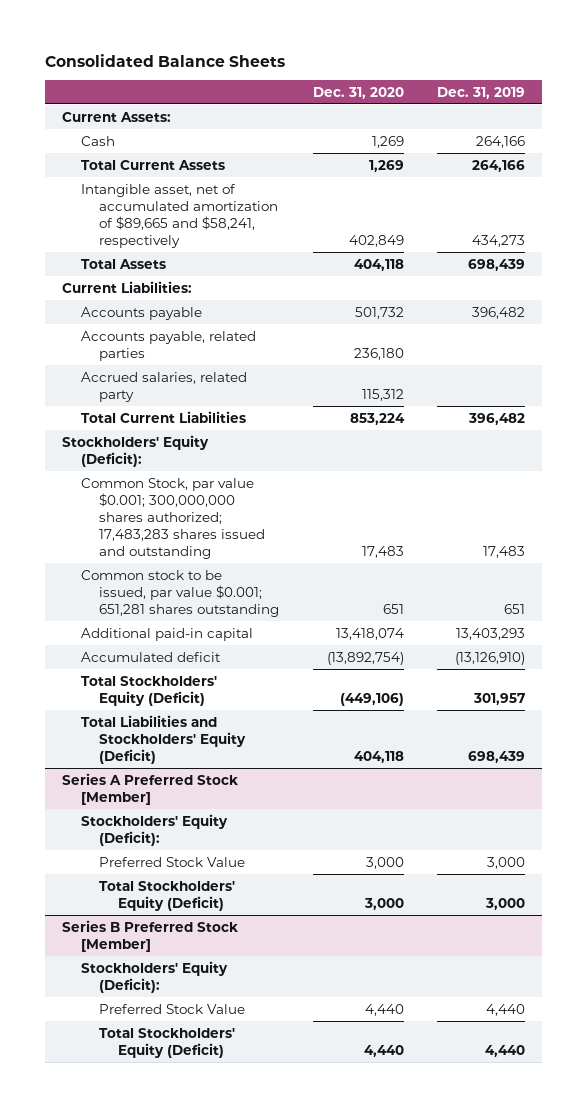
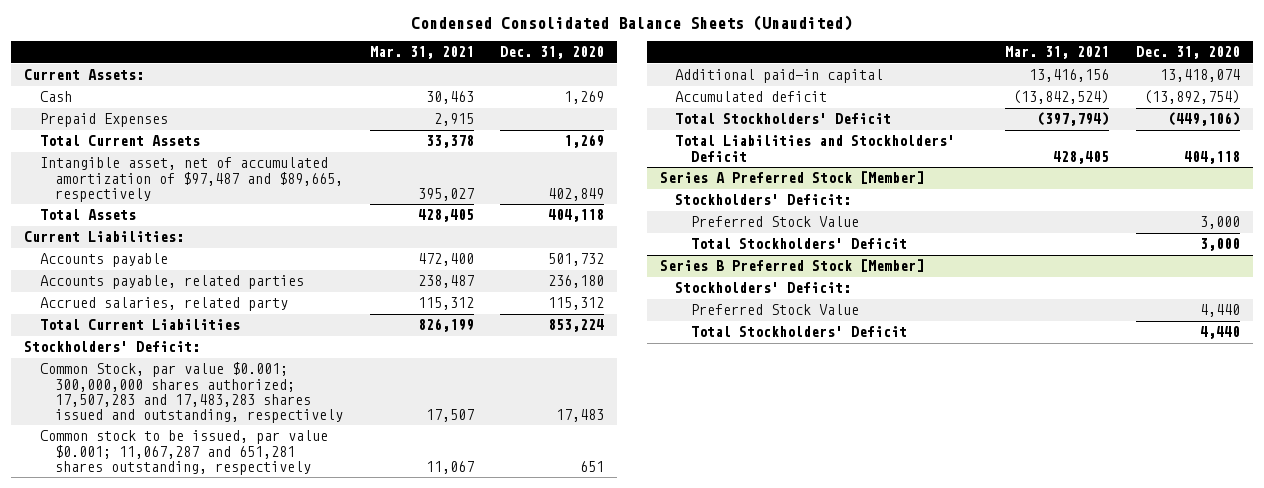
[45,53,286,67] Consolidated Balance Sheets -> [410,15,852,32] Condensed Consolidated Balance Sheets (Unaudited)
[437,86,526,99] Dec. 31, 2019 -> none
none -> [369,46,474,60] Mar. 31, 2021
none -> [39,113,168,128] Prepaid Expenses
[80,183,279,248] Intangible asset, net of accumulated amortization of $89,665 and $58,241, respectively -> [39,157,344,202] Intangible asset, net of accumulated amortization of $97,487 and $89,665, respectively
[62,434,210,467] Stockholders' Equity (Deficit): -> [24,341,201,353] Stockholders' Deficit:
[80,477,266,559] Common Stock, par value $0.001; 300,000,000 shares authorized; 17,483,283 shares issued and outstanding -> [39,362,344,424] Common Stock, par value $0.001; 300,000,000 shares authorized; 17,507,283 and 17,483,283 shares issued and outstanding, respectively
[80,569,280,617] Common stock to be issued, par value $0.001; 651,281 shares outstanding -> [39,430,328,475] Common stock to be issued, par value $0.001; 11,067,287 and 651,281 shares outstanding, respectively
[80,675,217,706] Total Stockholders' Equity (Deficit) -> [675,113,892,125] Total Stockholders' Deficit
[80,714,247,764] Total Liabilities and Stockholders' Equity (Deficit) -> [675,135,956,162] Total Liabilities and Stockholders' Deficit
[80,813,228,846] Stockholders' Equity (Deficit): -> [675,194,852,206] Stockholders' Deficit:
[99,880,236,911] Total Stockholders' Equity (Deficit) -> [690,238,907,250] Total Stockholders' Deficit
[80,960,228,993] Stockholders' Equity (Deficit): -> [675,282,852,294] Stockholders' Deficit:
[99,1027,236,1058] Total Stockholders' Equity (Deficit) -> [690,326,907,338] Total Stockholders' Deficit

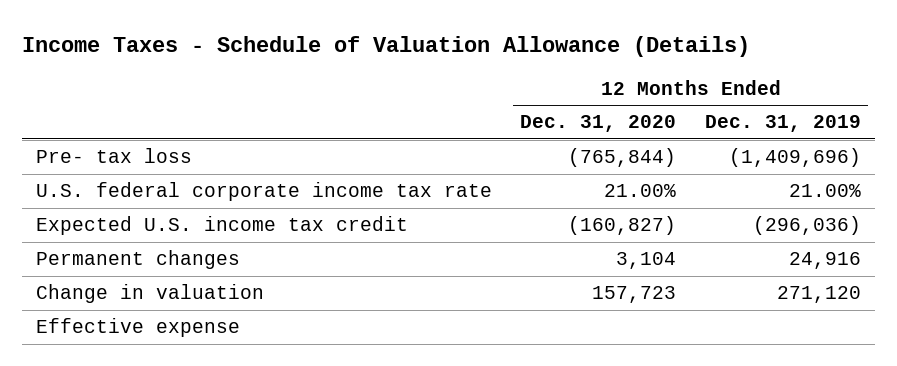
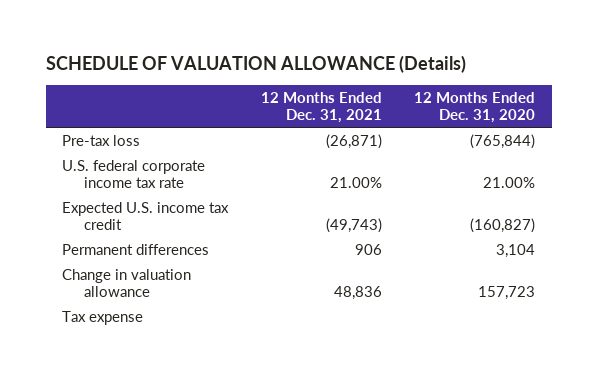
[22,36,751,58] Income Taxes - Schedule of Valuation Allowance (Details) -> [46,54,467,73] SCHEDULE OF VALUATION ALLOWANCE (Details)
[704,115,861,133] Dec. 31, 2019 -> none
none -> [260,91,382,124] 12 Months Ended Dec. 31, 2021
[36,148,193,164] Pre- tax loss -> [62,134,141,146] Pre-tax loss
[36,250,241,270] Permanent changes -> [62,243,210,255] Permanent differences
[36,284,265,304] Change in valuation -> [62,268,192,298] Change in valuation allowance
[36,318,241,338] Effective expense -> [62,310,144,325] Tax expense

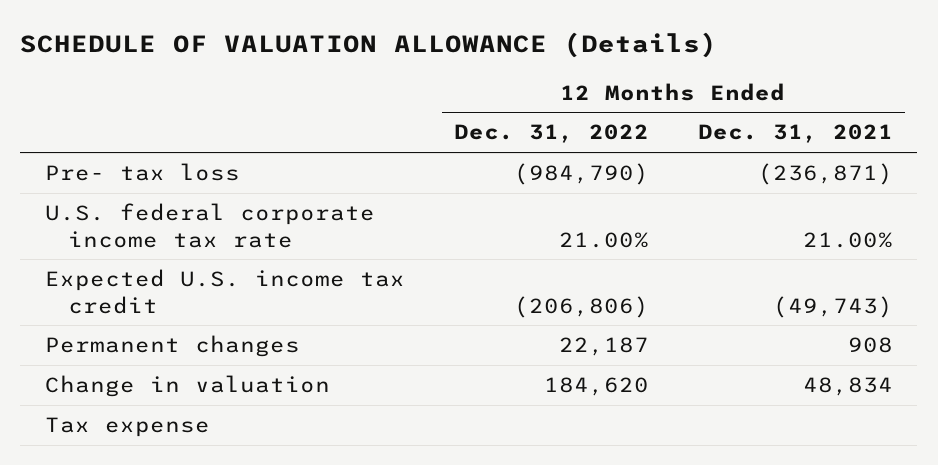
[414,91,536,124] 12 Months Ended Dec. 31, 2020 -> none
none -> [453,124,649,144] Dec. 31, 2022
[62,134,141,146] Pre-tax loss -> [44,163,240,182] Pre- tax loss
[325,133,382,149] (26,871) -> [757,163,893,186] (236,871)
[62,243,210,255] Permanent differences -> [44,335,300,358] Permanent changes
[354,243,382,255] 906 -> [847,337,893,354] 908
[62,268,192,298] Change in valuation allowance -> [44,375,330,398] Change in valuation
[333,286,382,301] 48,836 -> [802,377,893,397] 48,834

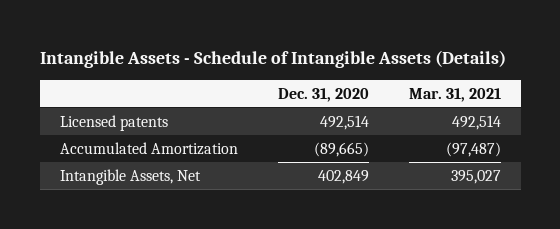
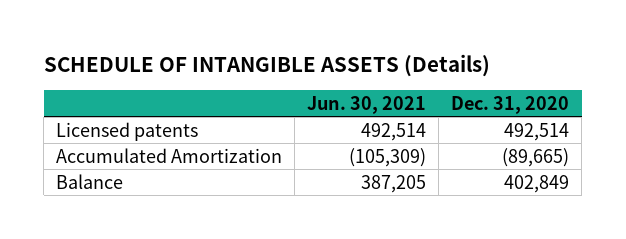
[39,50,506,69] Intangible Assets - Schedule of Intangible Assets (Details) -> [43,53,490,77] SCHEDULE OF INTANGIBLE ASSETS (Details)
[408,87,501,102] Mar. 31, 2021 -> none
none -> [307,95,427,114] Jun. 30, 2021
[59,168,201,185] Intangible Assets, Net -> [56,173,124,189] Balance

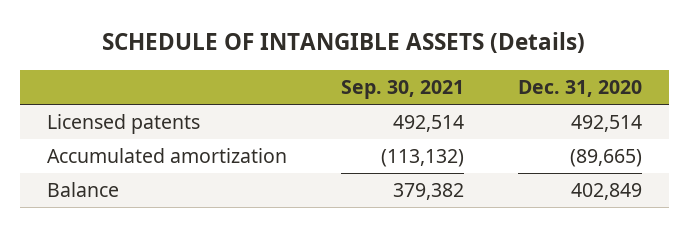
[307,95,427,114] Jun. 30, 2021 -> none
none -> [340,79,464,99] Sep. 30, 2021
[56,147,283,163] Accumulated Amortization -> [46,148,287,164] Accumulated amortization

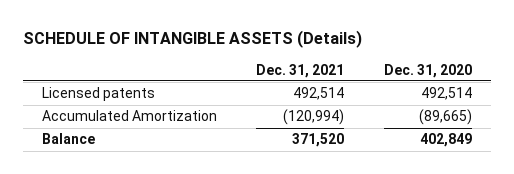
[340,79,464,99] Sep. 30, 2021 -> none
none -> [256,63,345,78] Dec. 31, 2021
[46,148,287,164] Accumulated amortization -> [42,110,218,122] Accumulated Amortization

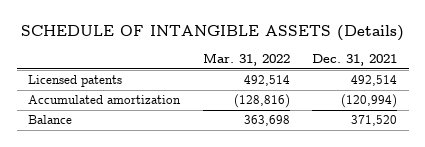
[383,63,472,78] Dec. 31, 2020 -> none
none -> [202,52,290,66] Mar. 31, 2022
[42,110,218,122] Accumulated Amortization -> [28,95,182,105] Accumulated amortization

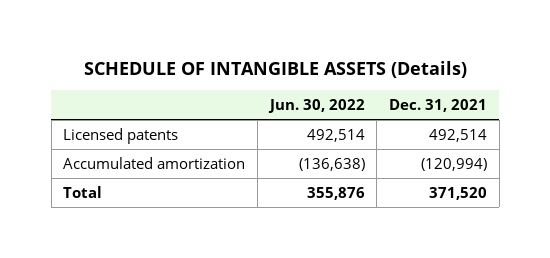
[202,52,290,66] Mar. 31, 2022 -> none
none -> [267,98,365,113] Jun. 30, 2022
[28,115,73,125] Balance -> [63,185,103,198] Total

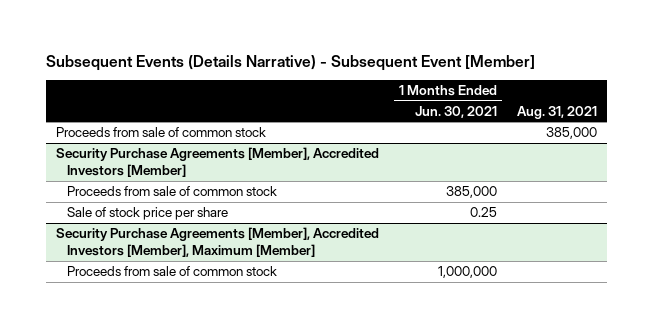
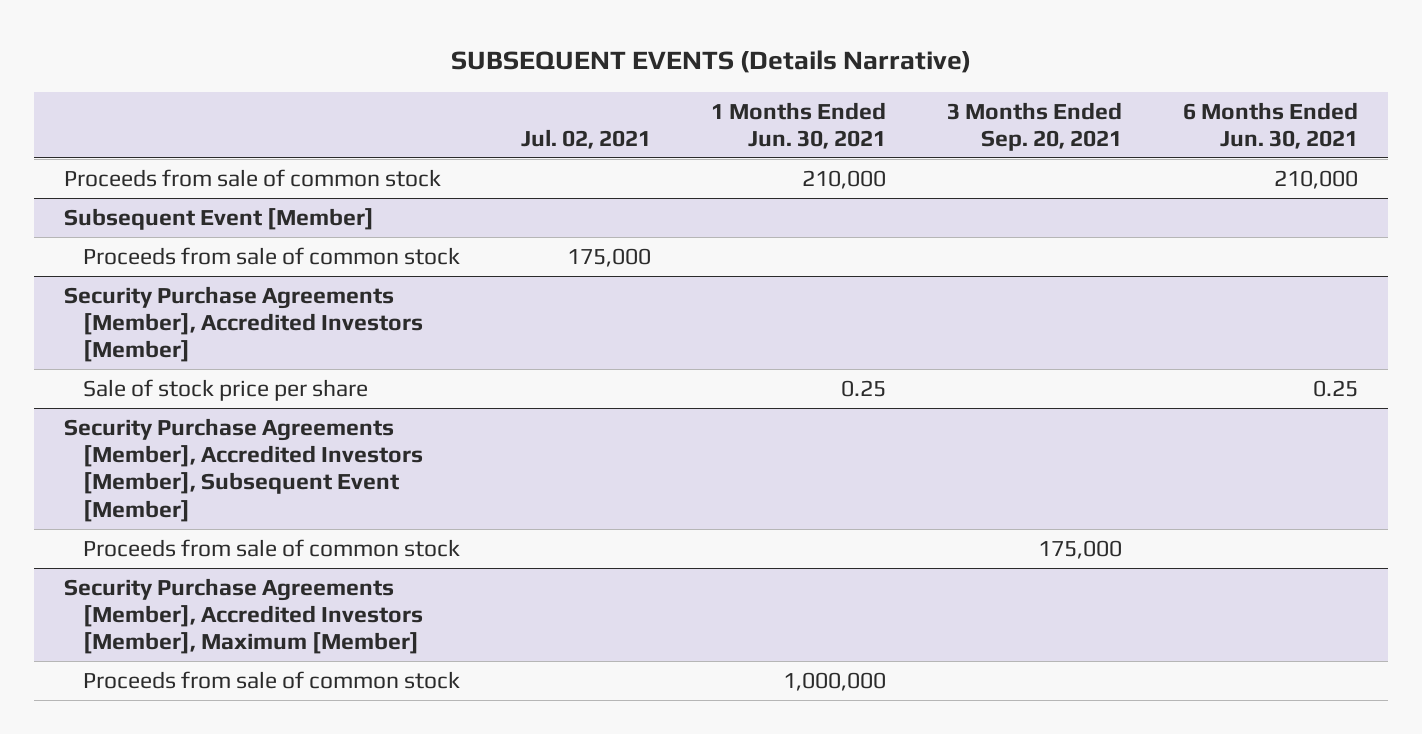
[46,54,536,71] Subsequent Events (Details Narrative) - Subsequent Event [Member] -> [450,50,971,74] SUBSEQUENT EVENTS (Details Narrative)
[517,106,598,120] Aug. 31, 2021 -> none
none -> [520,129,651,150] Jul. 02, 2021
none -> [947,101,1123,152] 3 Months Ended Sep. 20, 2021
none -> [1182,101,1358,150] 6 Months Ended Jun. 30, 2021
none -> [63,168,441,187] Proceeds from sale of common stock
none -> [63,207,374,230] Subsequent Event [Member]
[67,186,278,197] Proceeds from sale of common stock -> none
none -> [63,417,423,522] Security Purchase Agreements [Member], Accredited Investors [Member], Subsequent Event [Member]
none -> [82,538,460,557] Proceeds from sale of common stock

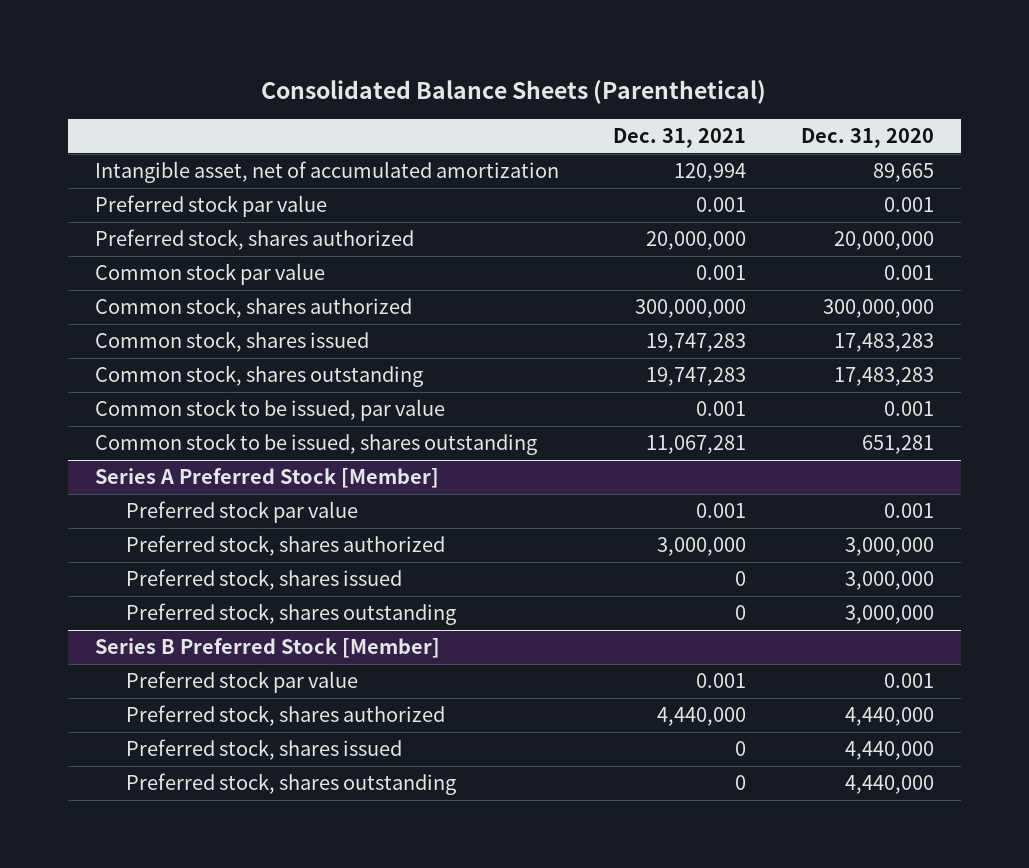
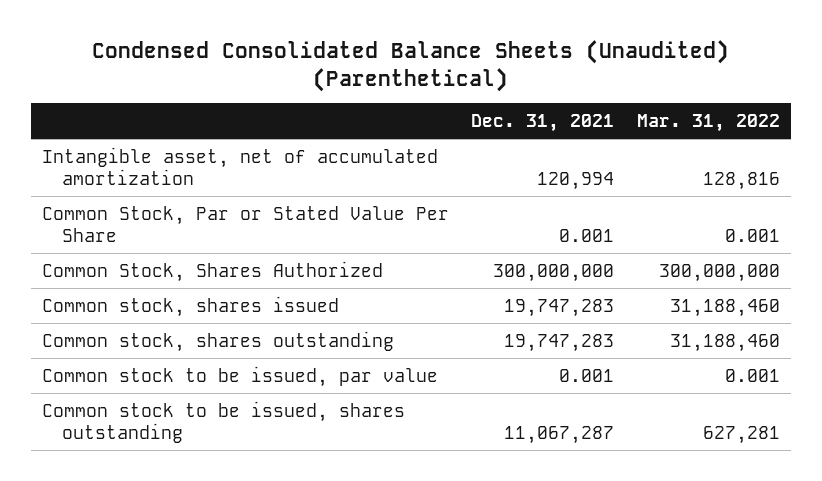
[261,79,767,104] Consolidated Balance Sheets (Parenthetical) -> [91,40,729,92] Condensed Consolidated Balance Sheets (Unaudited) (Parenthetical)
[800,128,934,149] Dec. 31, 2020 -> none
none -> [636,113,780,132] Mar. 31, 2022
[95,195,328,218] Preferred stock par value -> none
[95,229,415,251] Preferred stock, shares authorized -> none
[95,263,326,286] Common stock par value -> [41,205,449,242] Common Stock, Par or Stated Value Per Share
[95,297,413,319] Common stock, shares authorized -> [41,260,383,282] Common Stock, Shares Authorized
[95,468,440,489] Series A Preferred Stock [Member] -> none
[125,501,358,524] Preferred stock par value -> none
[125,535,445,557] Preferred stock, shares authorized -> none
[125,569,402,591] Preferred stock, shares issued -> none
[125,603,456,626] Preferred stock, shares outstanding -> none
[95,638,441,659] Series B Preferred Stock [Member] -> none
[125,671,358,694] Preferred stock par value -> none
[125,705,445,727] Preferred stock, shares authorized -> none
[125,739,402,761] Preferred stock, shares issued -> none
[125,773,456,796] Preferred stock, shares outstanding -> none
[646,435,747,455] 11,067,281 -> [504,425,615,444] 11,067,287

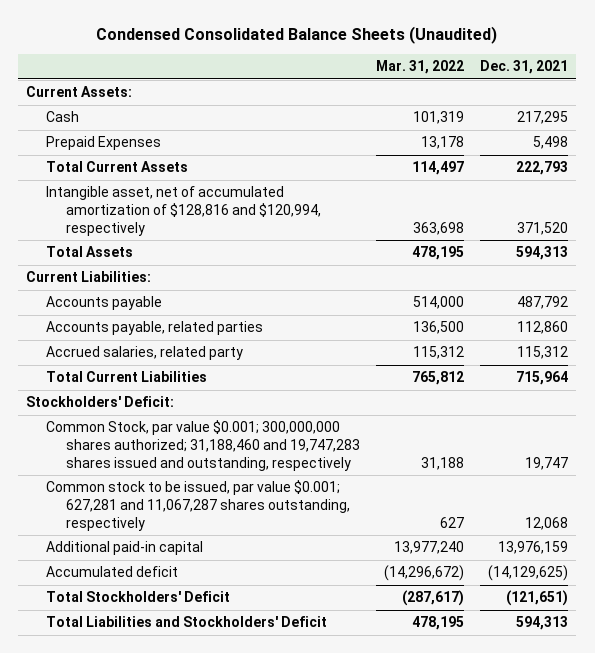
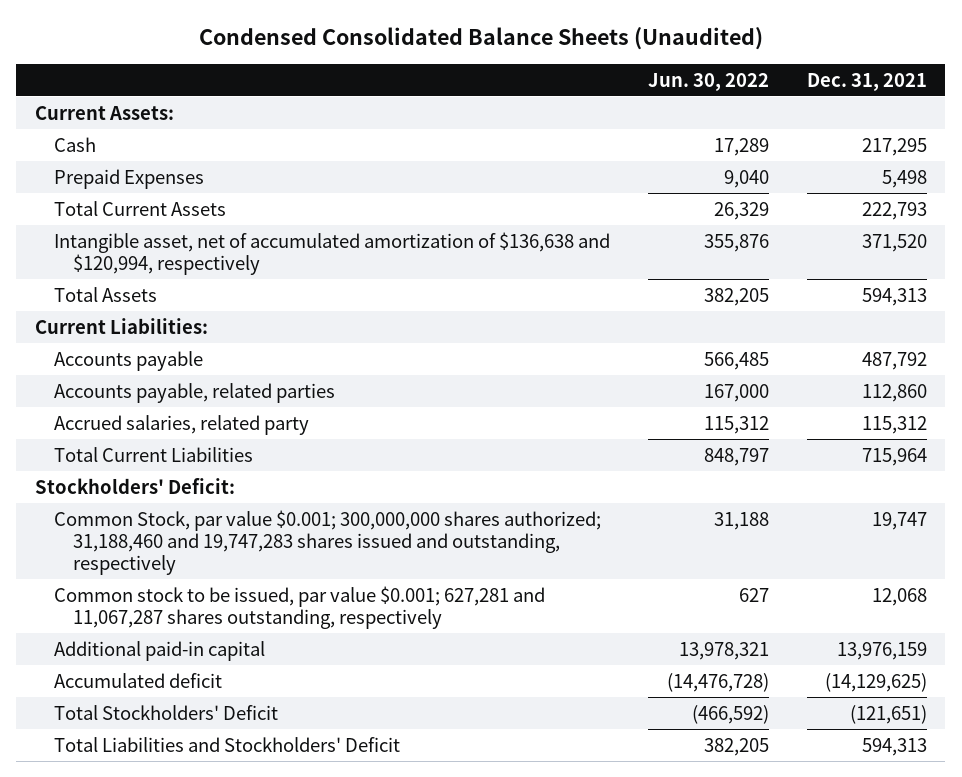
[376,60,465,75] Mar. 31, 2022 -> none
none -> [647,72,769,91] Jun. 30, 2022
[46,186,322,236] Intangible asset, net of accumulated amortization of $128,816 and $120,994, respectively -> [54,231,611,275] Intangible asset, net of accumulated amortization of $136,638 and $120,994, respectively

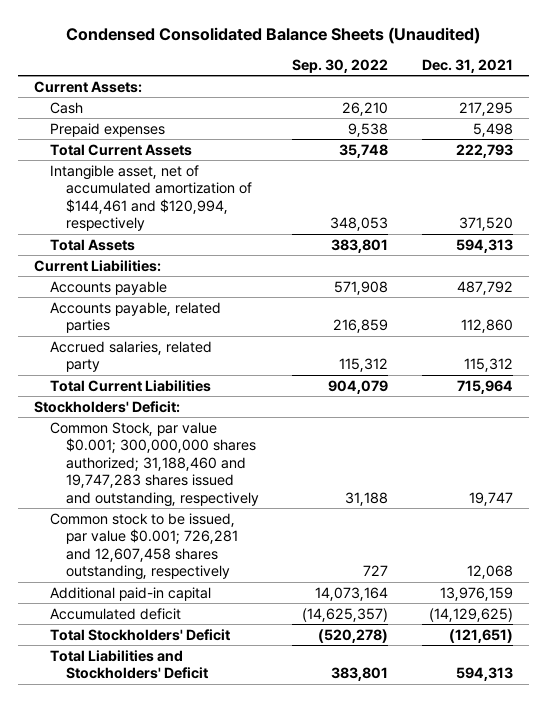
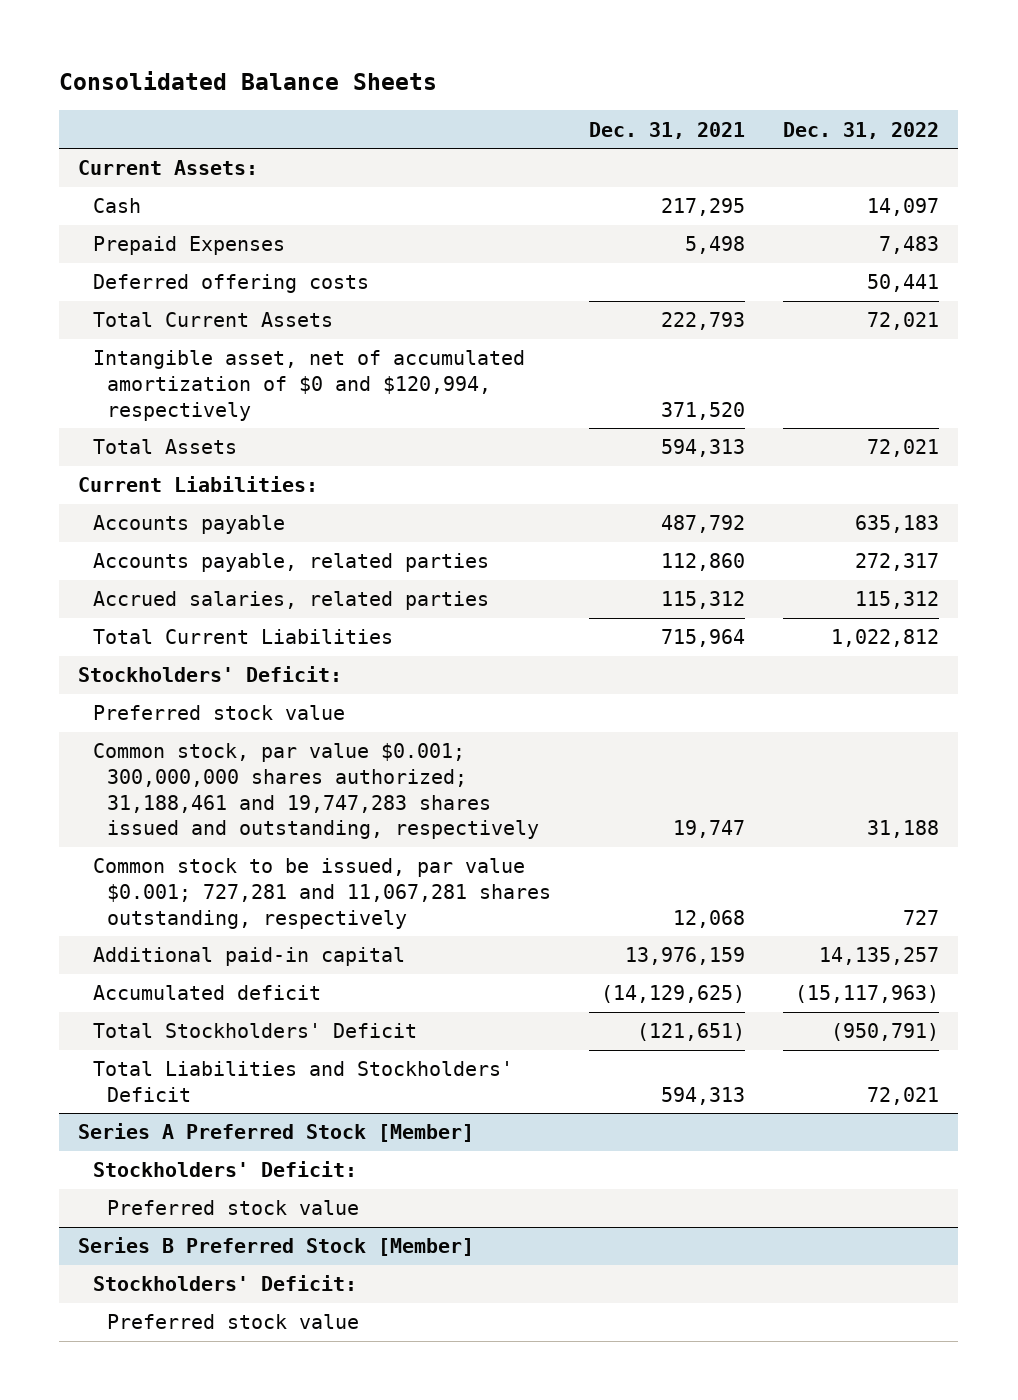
[66,26,481,44] Condensed Consolidated Balance Sheets (Unaudited) -> [59,71,438,91] Consolidated Balance Sheets
[292,58,389,73] Sep. 30, 2022 -> none
none -> [783,121,940,139] Dec. 31, 2022
[49,122,165,137] Prepaid expenses -> [92,236,285,256] Prepaid Expenses
none -> [92,274,369,294] Deferred offering costs
[49,164,252,232] Intangible asset, net of accumulated amortization of $144,461 and $120,994, respectively -> [92,350,525,421] Intangible asset, net of accumulated amortization of $0 and $120,994, respectively
[49,340,212,373] Accrued salaries, related party -> [92,591,489,611] Accrued salaries, related parties
none -> [92,705,345,721] Preferred stock value
[49,421,259,507] Common Stock, par value $0.001; 300,000,000 shares authorized; 31,188,460 and 19,747,283 shares issued and outstanding, respectively -> [92,743,540,840] Common stock, par value $0.001; 300,000,000 shares authorized; 31,188,461 and 19,747,283 shares issued and outstanding, respectively
[49,512,238,581] Common stock to be issued, par value $0.001; 726,281 and 12,607,458 shares outstanding, respectively -> [92,858,552,929] Common stock to be issued, par value $0.001; 727,281 and 11,067,281 shares outstanding, respectively
none -> [78,1123,475,1143] Series A Preferred Stock [Member]
none -> [92,1161,357,1178] Stockholders' Deficit:
none -> [107,1200,360,1216] Preferred stock value
none -> [78,1237,475,1257] Series B Preferred Stock [Member]
none -> [92,1275,357,1292] Stockholders' Deficit:
none -> [107,1314,360,1330] Preferred stock value

